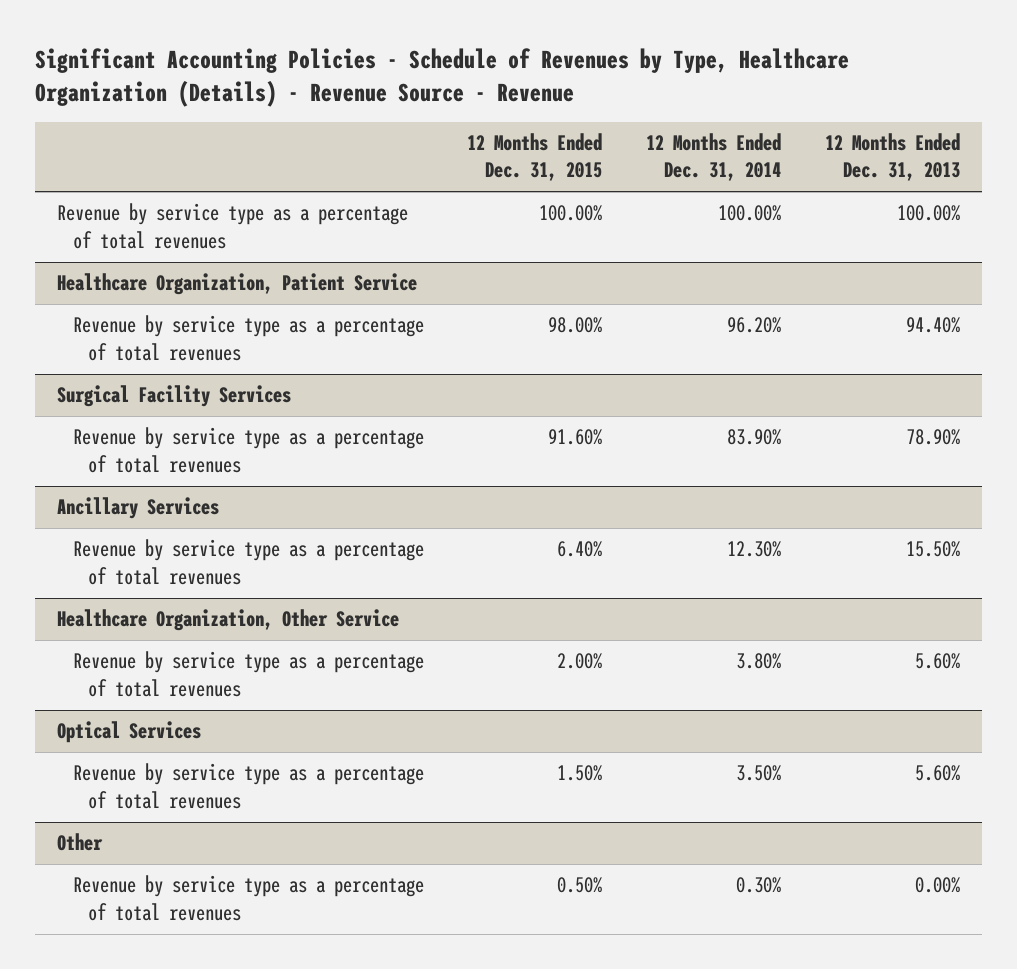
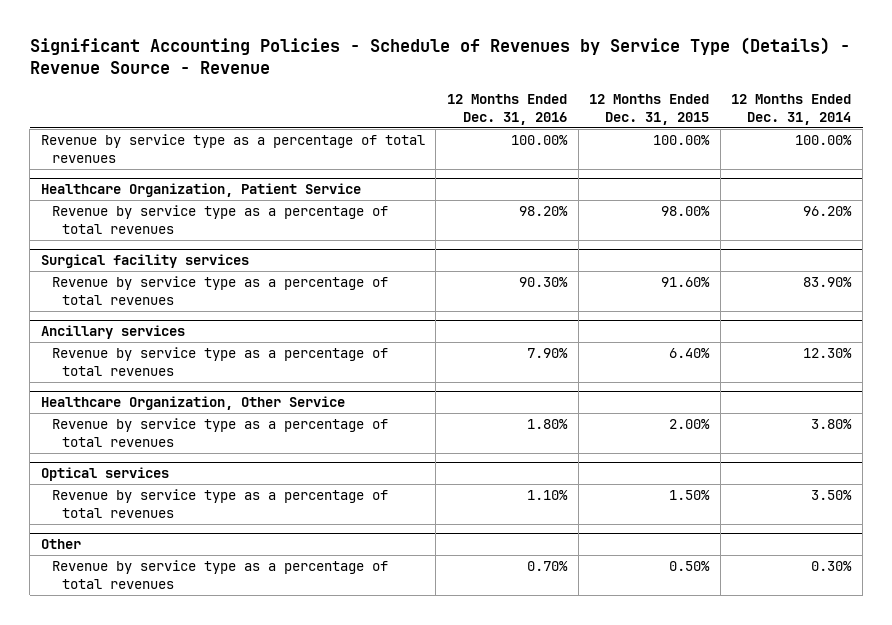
[35,47,850,107] Significant Accounting Policies - Schedule of Revenues by Type, Healthcare Organization (Details) - Revenue Source - Revenue -> [29,36,850,74] Significant Accounting Policies - Schedule of Revenues by Service Type (Details) - Revenue Source - Revenue
[825,133,961,182] 12 Months Ended Dec. 31, 2013 -> none
none -> [447,94,568,126] 12 Months Ended Dec. 31, 2016
[57,385,292,408] Surgical Facility Services -> [40,254,249,269] Surgical facility services
[57,497,220,520] Ancillary Services -> [40,325,185,340] Ancillary services
[57,721,202,744] Optical Services -> [40,467,169,482] Optical services

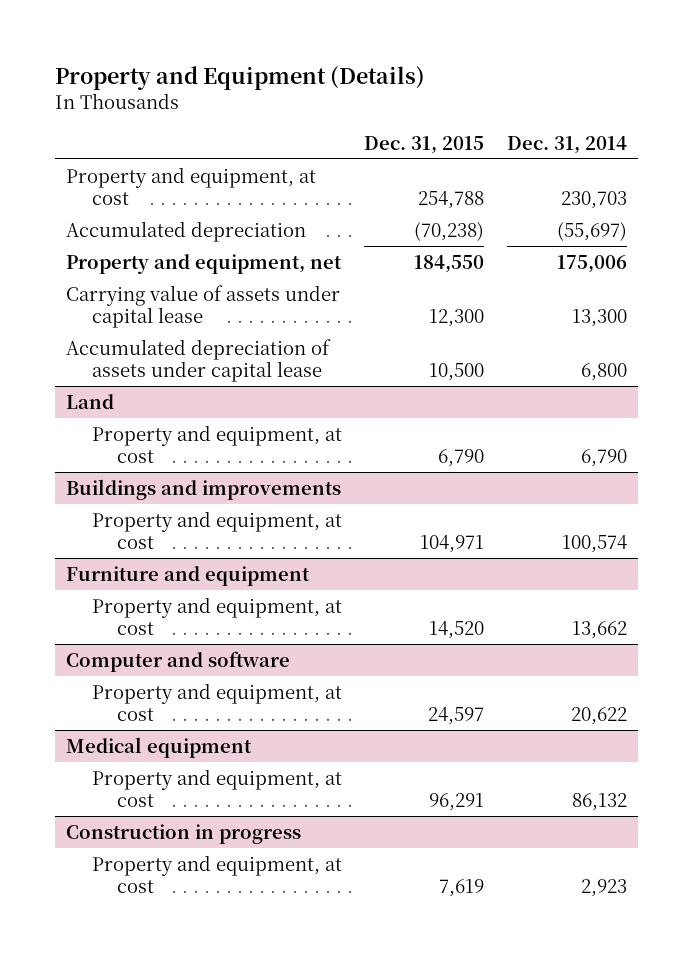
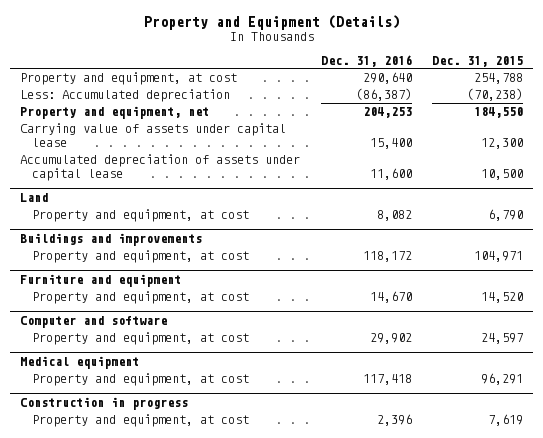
[506,135,627,154] Dec. 31, 2014 -> none
none -> [320,54,412,67] Dec. 31, 2016
[66,220,307,242] Accumulated depreciation -> [20,89,231,103] Less: Accumulated depreciation

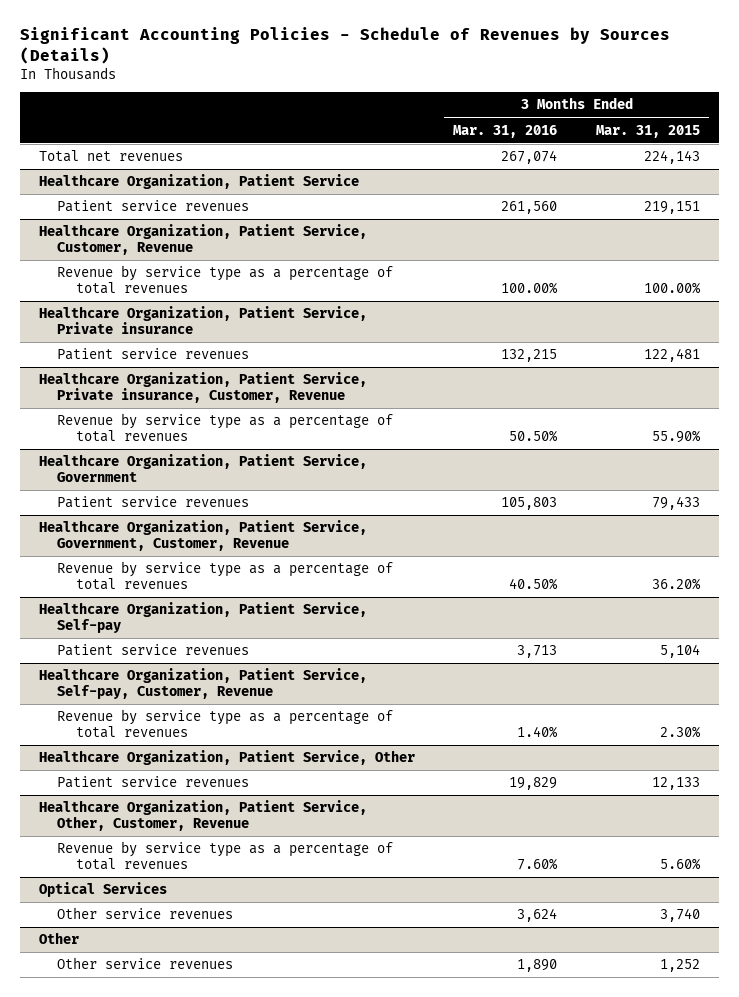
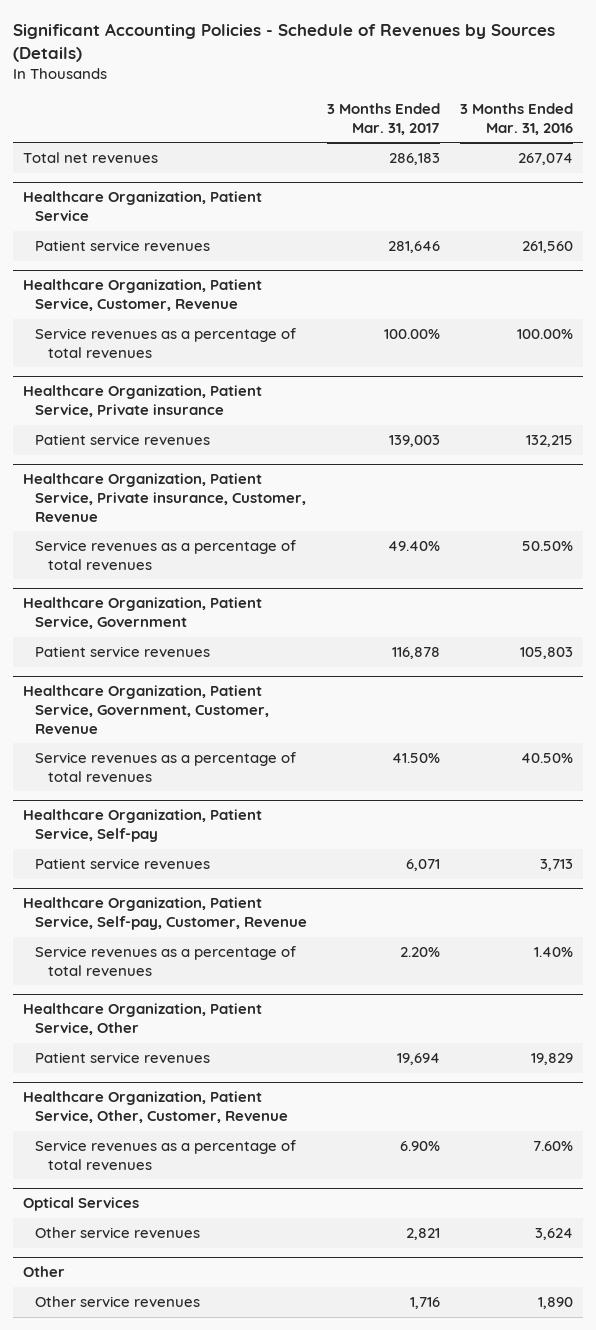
[595,124,700,138] Mar. 31, 2015 -> none
none -> [327,103,441,135] 3 Months Ended Mar. 31, 2017
[57,265,394,294] Revenue by service type as a percentage of total revenues -> [35,328,297,358] Service revenues as a percentage of total revenues
[57,413,394,442] Revenue by service type as a percentage of total revenues -> [35,540,297,570] Service revenues as a percentage of total revenues
[57,561,394,590] Revenue by service type as a percentage of total revenues -> [35,752,297,782] Service revenues as a percentage of total revenues
[57,709,394,738] Revenue by service type as a percentage of total revenues -> [35,946,297,976] Service revenues as a percentage of total revenues
[57,841,394,870] Revenue by service type as a percentage of total revenues -> [35,1140,297,1170] Service revenues as a percentage of total revenues

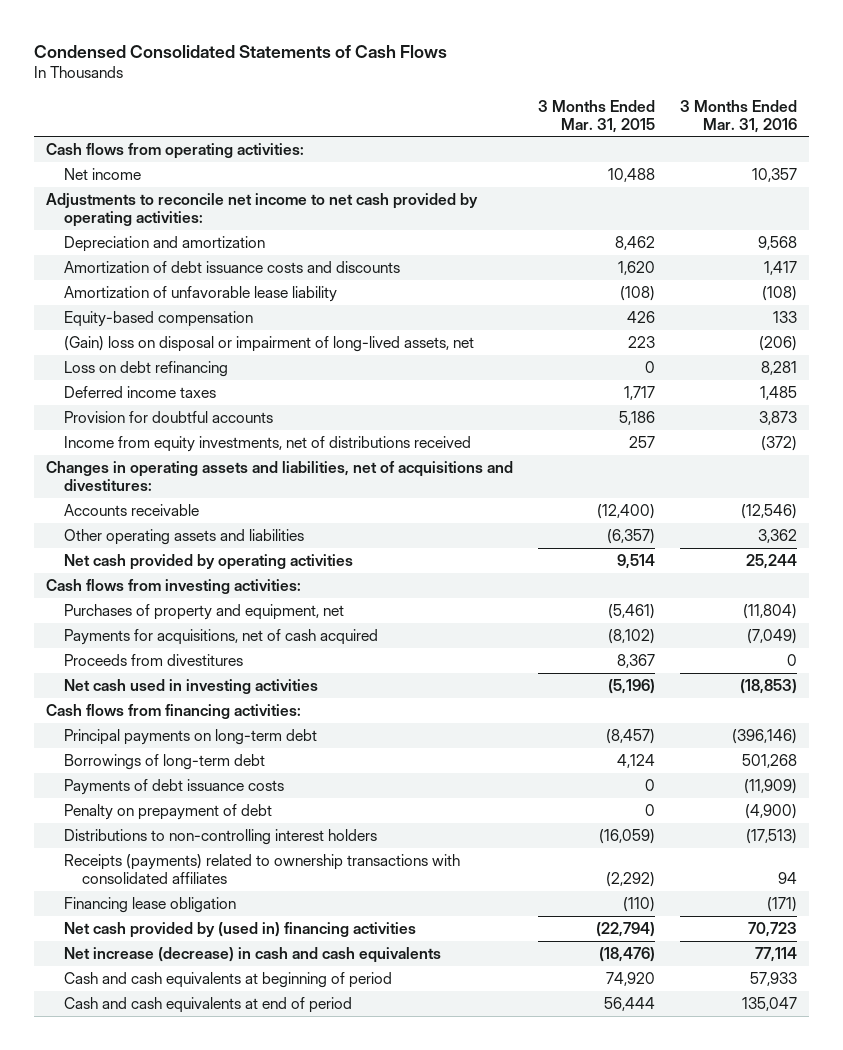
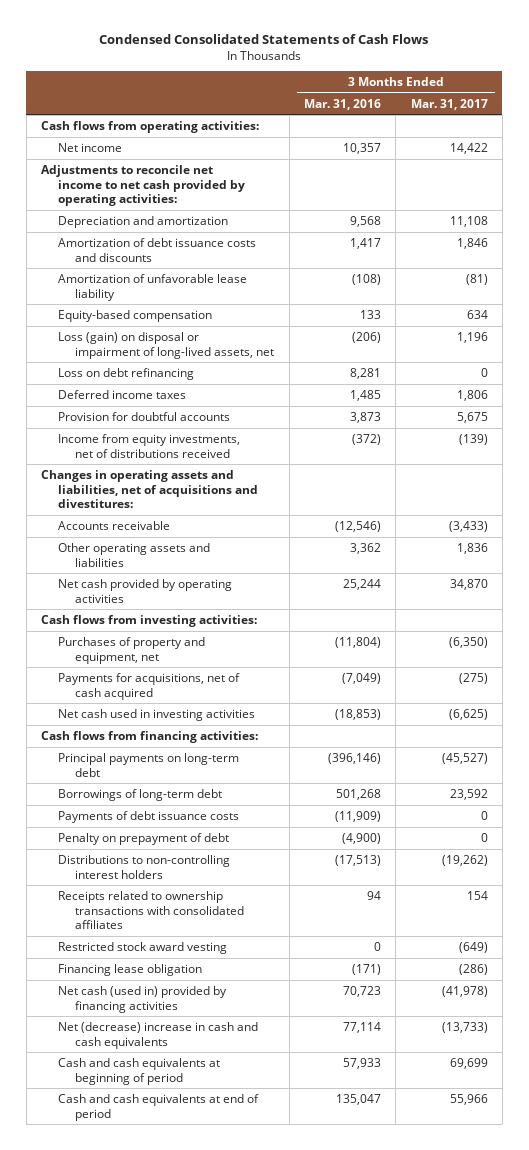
[538,99,656,133] 3 Months Ended Mar. 31, 2015 -> none
none -> [410,98,488,110] Mar. 31, 2017
[63,336,474,353] (Gain) loss on disposal or impairment of long-lived assets, net -> [58,331,275,359] Loss (gain) on disposal or impairment of long-lived assets, net
[63,654,243,667] Proceeds from divestitures -> none
[63,854,460,884] Receipts (payments) related to ownership transactions with consolidated affiliates -> [58,890,245,930] Receipts related to ownership transactions with consolidated affiliates
none -> [58,941,228,954] Restricted stock award vesting
[63,922,416,939] Net cash provided by (used in) financing activities -> [58,985,228,1013] Net cash (used in) provided by financing activities
[63,947,441,964] Net increase (decrease) in cash and cash equivalents -> [58,1021,259,1049] Net (decrease) increase in cash and cash equivalents

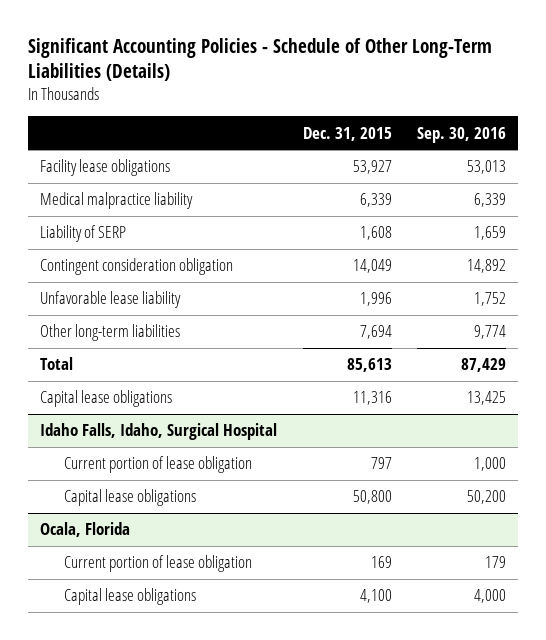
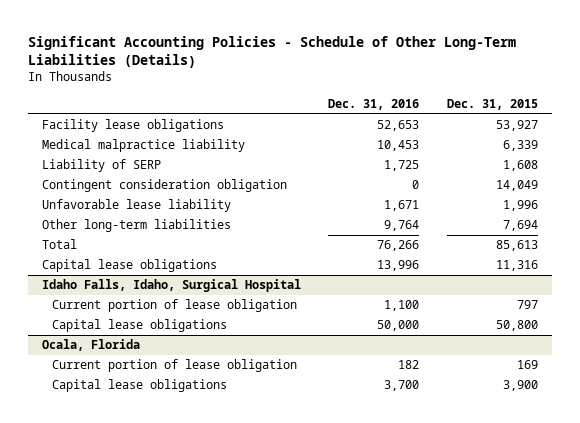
[416,126,506,143] Sep. 30, 2016 -> none
none -> [328,98,420,110] Dec. 31, 2016
[359,589,392,604] 4,100 -> [502,380,538,392] 3,900

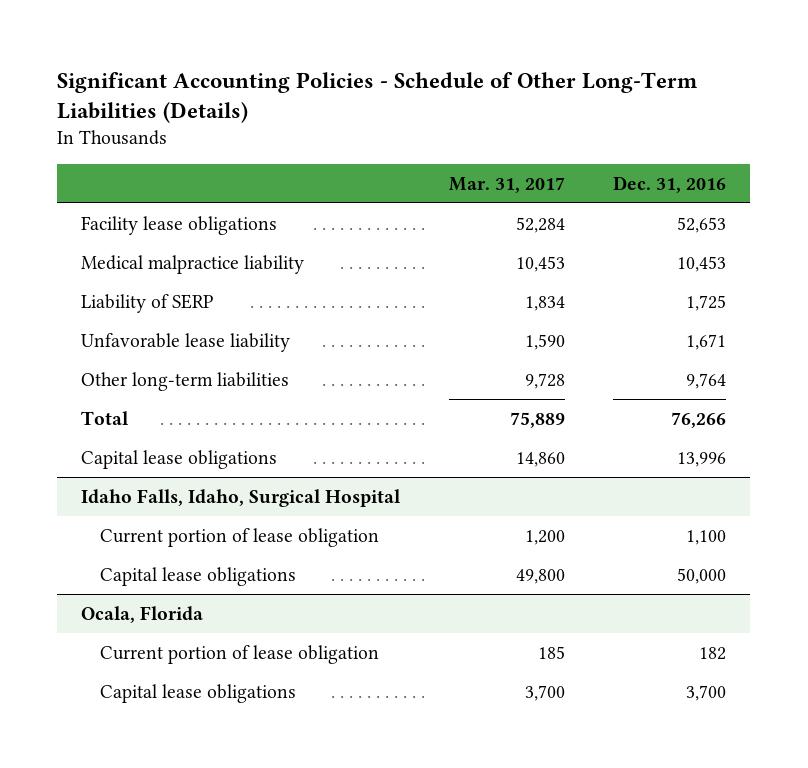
[446,98,538,110] Dec. 31, 2015 -> none
none -> [448,176,565,193] Mar. 31, 2017
[42,179,288,193] Contingent consideration obligation -> none

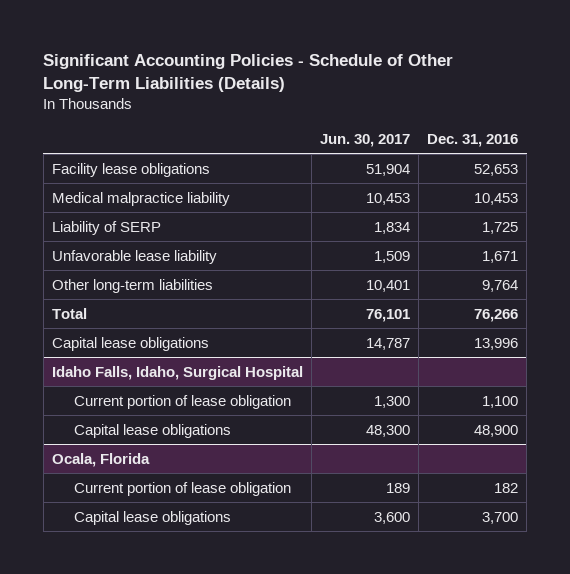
[448,176,565,193] Mar. 31, 2017 -> none
none -> [319,133,410,147] Jun. 30, 2017
[677,567,727,584] 50,000 -> [473,424,518,437] 48,900

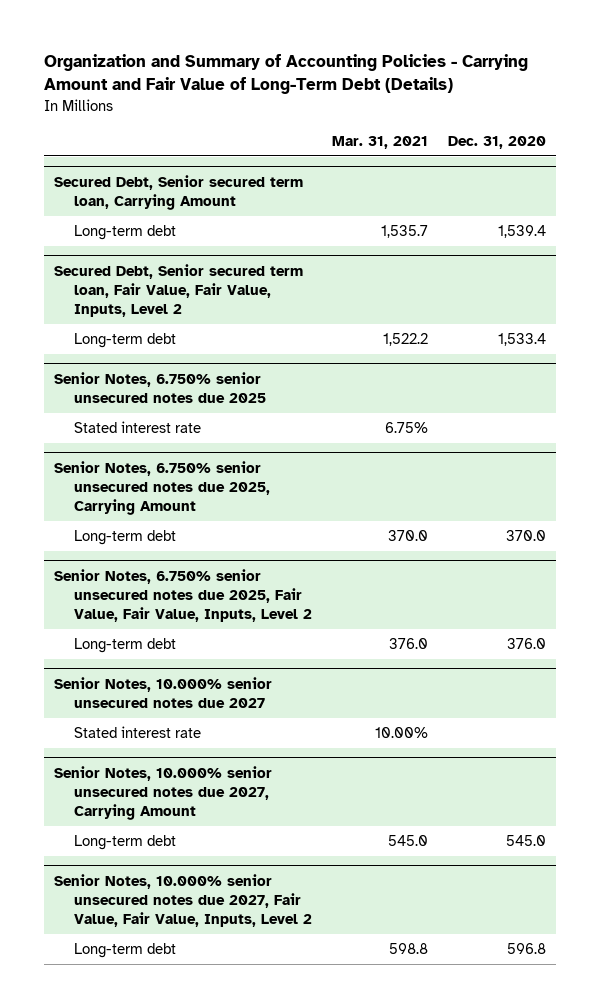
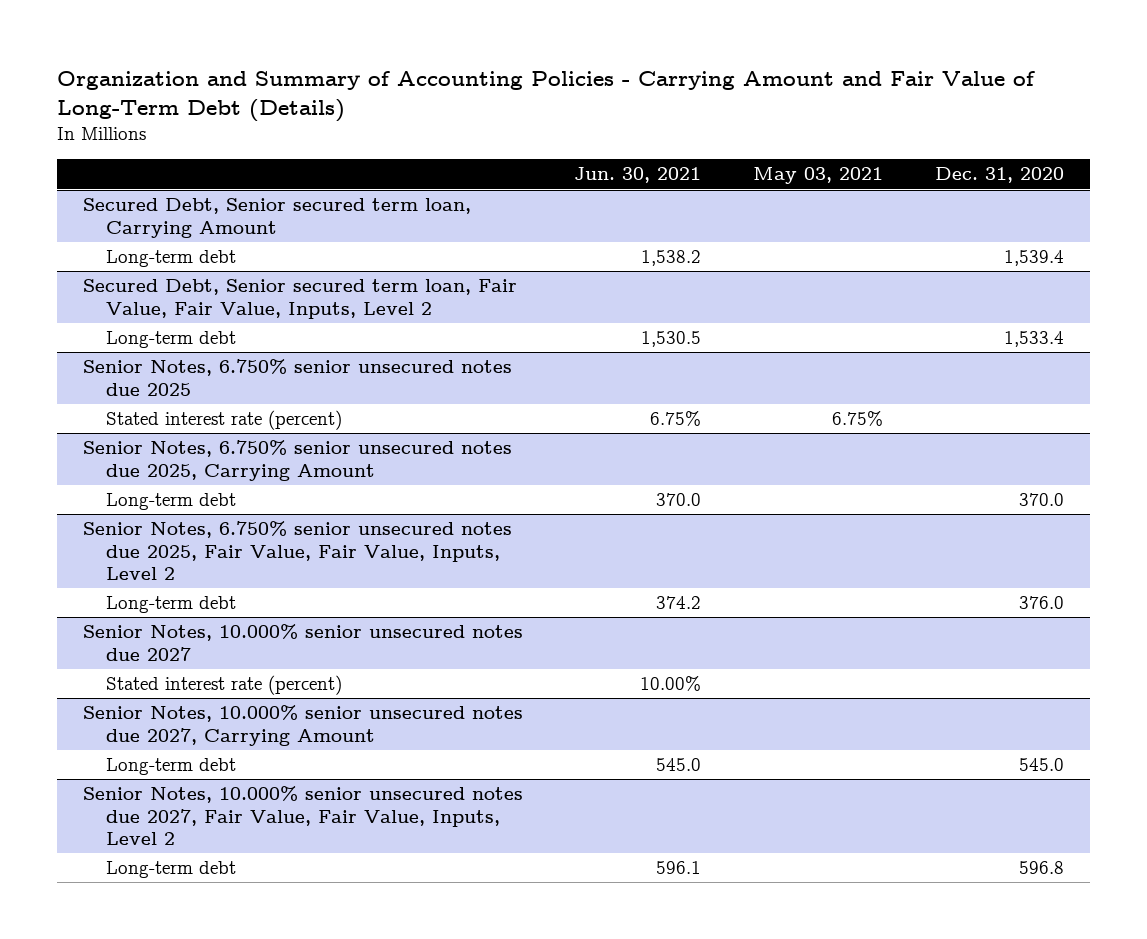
[332,135,429,149] Mar. 31, 2021 -> none
none -> [574,167,702,184] Jun. 30, 2021
none -> [753,167,884,185] May 03, 2021
[74,421,202,434] Stated interest rate -> [105,410,342,431] Stated interest rate (percent)
[74,726,202,739] Stated interest rate -> [105,675,342,696] Stated interest rate (percent)

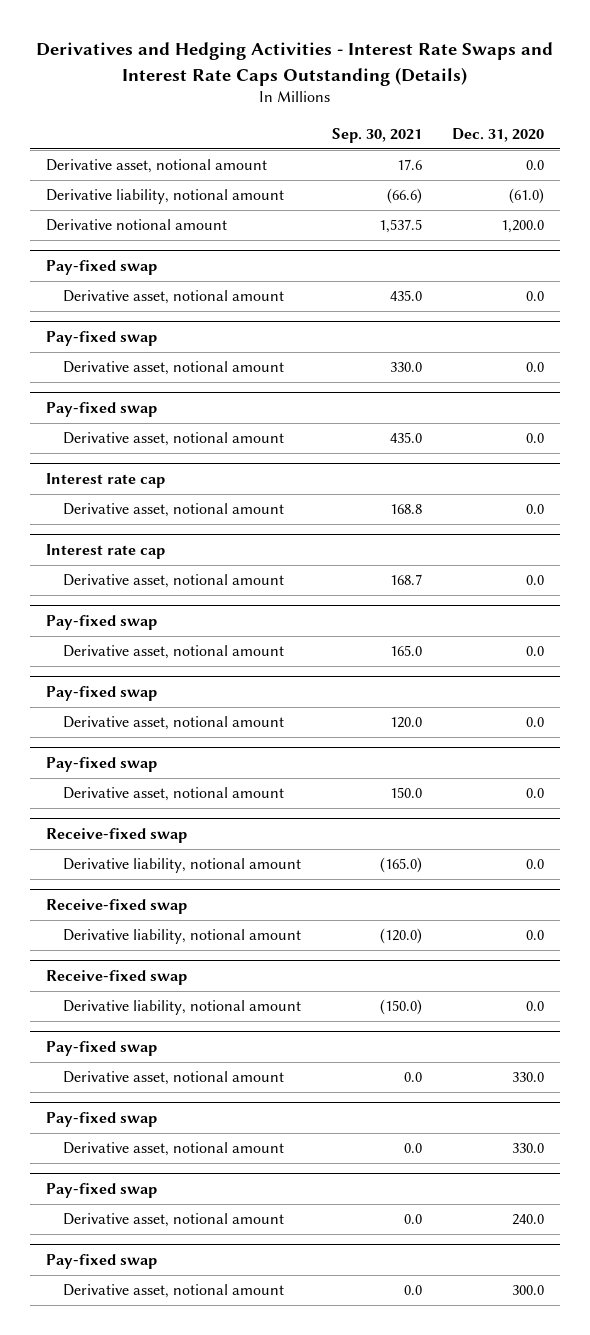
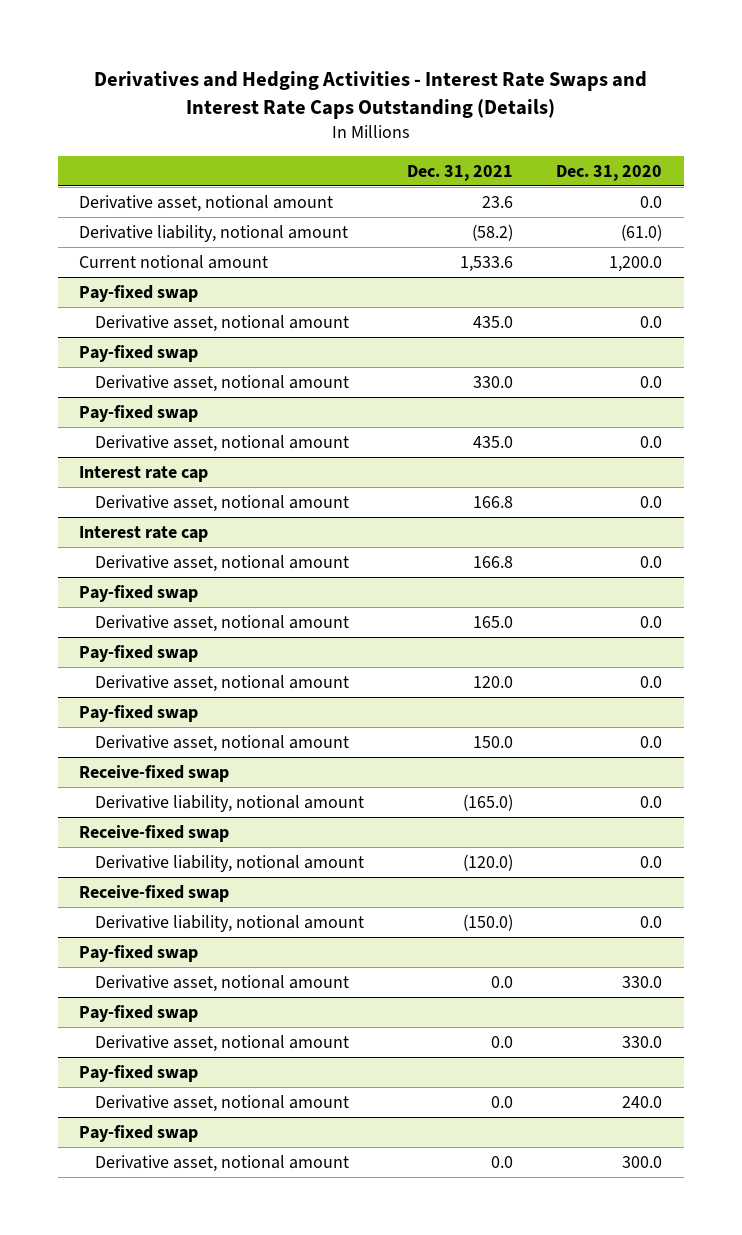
[331,128,422,144] Sep. 30, 2021 -> none
none -> [407,164,514,181] Dec. 31, 2021
[45,219,227,232] Derivative notional amount -> [79,254,269,269] Current notional amount

